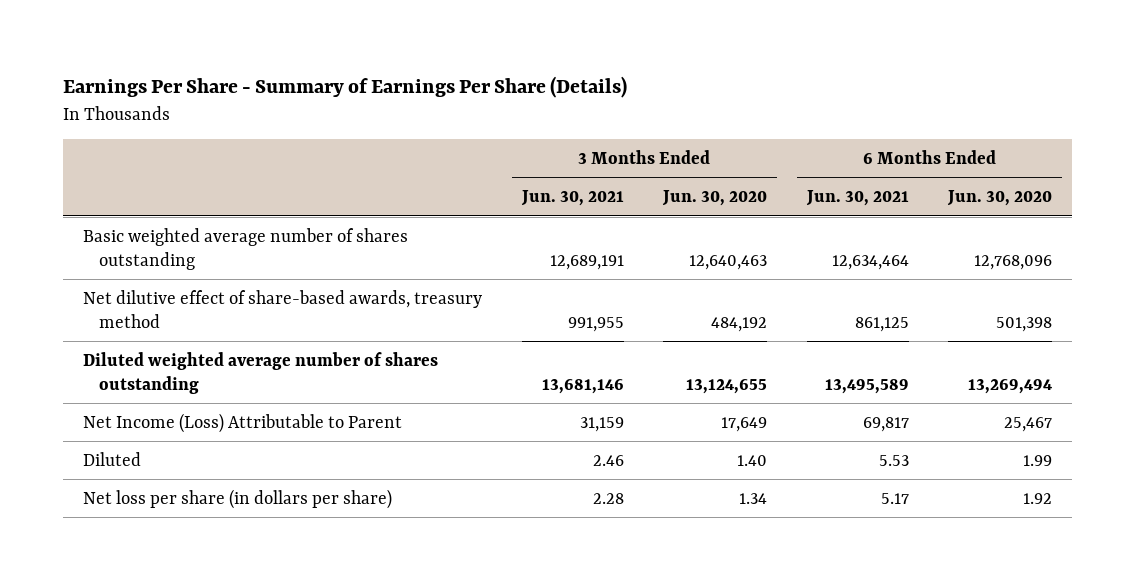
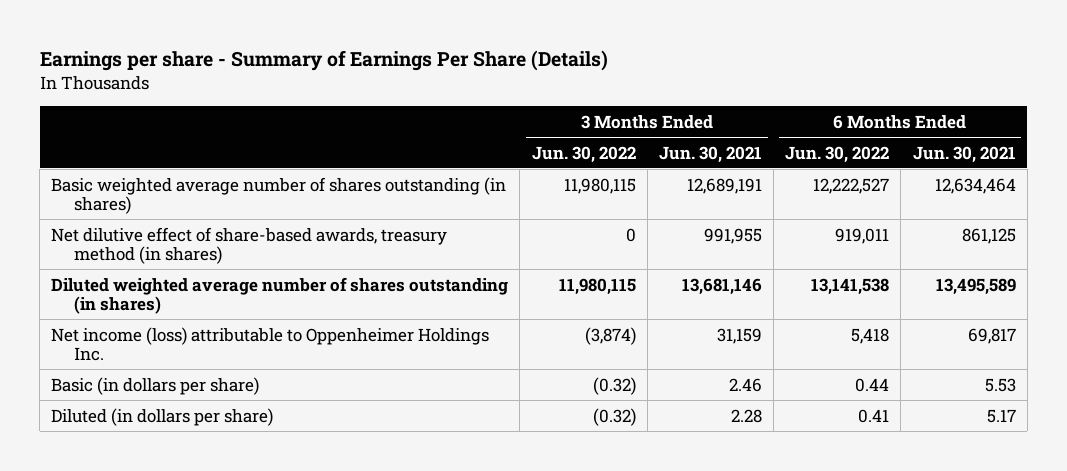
[63,76,628,99] Earnings Per Share - Summary of Earnings Per Share (Details) -> [39,50,608,72] Earnings per share - Summary of Earnings Per Share (Details)
[662,190,768,207] Jun. 30, 2020 -> none
[947,190,1053,207] Jun. 30, 2020 -> none
none -> [531,145,636,163] Jun. 30, 2022
none -> [785,145,890,163] Jun. 30, 2022
[83,227,409,270] Basic weighted average number of shares outstanding -> [51,176,507,215] Basic weighted average number of shares outstanding (in shares)
[83,289,483,328] Net dilutive effect of share-based awards, treasury method -> [51,226,448,265] Net dilutive effect of share-based awards, treasury method (in shares)
[83,351,439,394] Diluted weighted average number of shares outstanding -> [51,276,509,315] Diluted weighted average number of shares outstanding (in shares)
[83,412,403,433] Net Income (Loss) Attributable to Parent -> [51,326,490,362] Net income (loss) attributable to Oppenheimer Holdings Inc.
[83,451,142,466] Diluted -> [51,376,260,395] Basic (in dollars per share)
[83,488,393,509] Net loss per share (in dollars per share) -> [51,407,274,426] Diluted (in dollars per share)

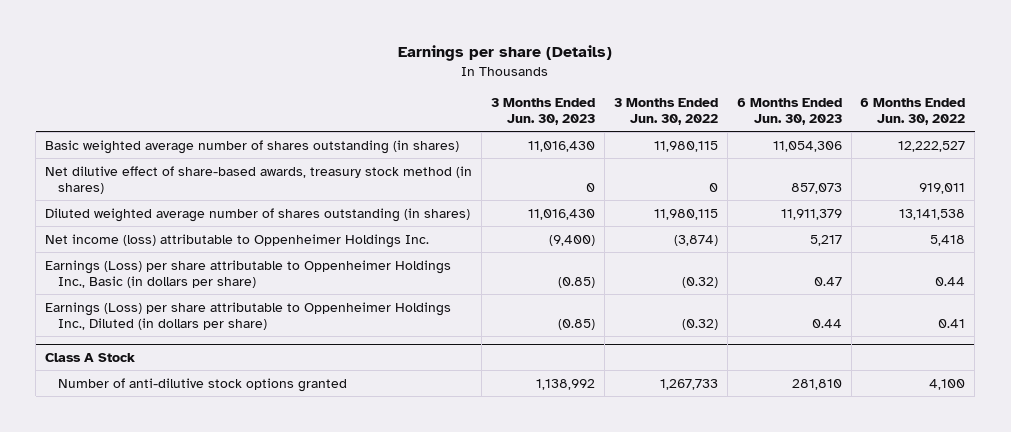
[39,50,608,72] Earnings per share - Summary of Earnings Per Share (Details) -> [398,45,613,62] Earnings per share (Details)
[658,145,762,163] Jun. 30, 2021 -> none
[912,145,1016,163] Jun. 30, 2021 -> none
none -> [491,98,596,126] 3 Months Ended Jun. 30, 2023
none -> [736,98,842,126] 6 Months Ended Jun. 30, 2023
[51,226,448,265] Net dilutive effect of share-based awards, treasury method (in shares) -> [45,165,473,194] Net dilutive effect of share-based awards, treasury stock method (in shares)
[51,376,260,395] Basic (in dollars per share) -> [45,259,452,288] Earnings (Loss) per share attributable to Oppenheimer Holdings Inc., Basic (in dollars per share)
[51,407,274,426] Diluted (in dollars per share) -> [45,301,452,330] Earnings (Loss) per share attributable to Oppenheimer Holdings Inc., Diluted (in dollars per share)
none -> [45,352,136,362] Class A Stock
none -> [57,377,347,392] Number of anti-dilutive stock options granted

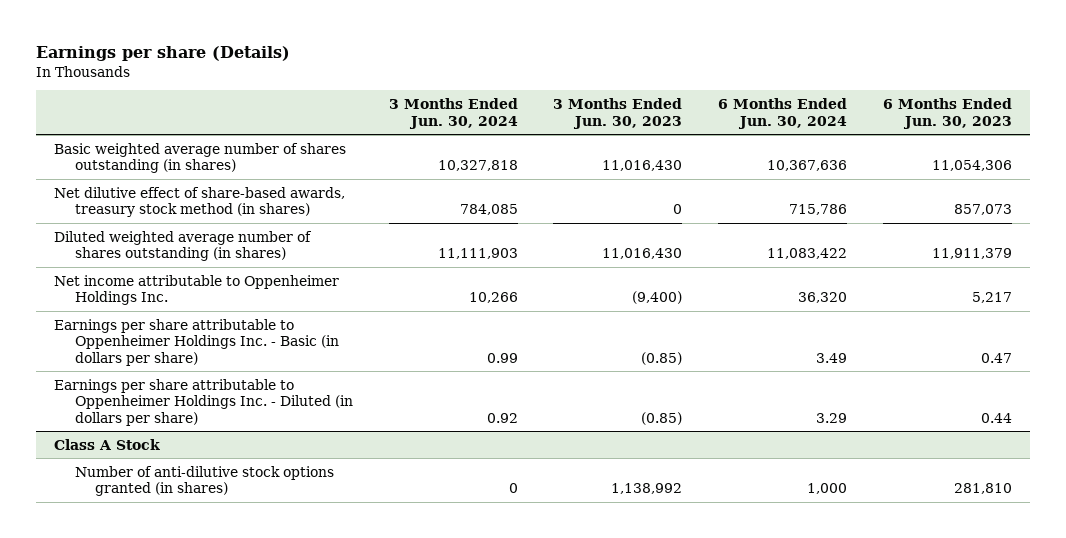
[613,98,718,126] 3 Months Ended Jun. 30, 2022 -> none
[860,98,966,126] 6 Months Ended Jun. 30, 2022 -> none
none -> [388,97,518,129] 3 Months Ended Jun. 30, 2024
none -> [718,97,848,129] 6 Months Ended Jun. 30, 2024
[45,233,430,248] Net income (loss) attributable to Oppenheimer Holdings Inc. -> [54,274,340,306] Net income attributable to Oppenheimer Holdings Inc.
[45,259,452,288] Earnings (Loss) per share attributable to Oppenheimer Holdings Inc., Basic (in dollars per share) -> [54,318,339,366] Earnings per share attributable to Oppenheimer Holdings Inc. - Basic (in dollars per share)
[45,301,452,330] Earnings (Loss) per share attributable to Oppenheimer Holdings Inc., Diluted (in dollars per share) -> [54,378,353,426] Earnings per share attributable to Oppenheimer Holdings Inc. - Diluted (in dollars per share)
[57,377,347,392] Number of anti-dilutive stock options granted -> [74,465,334,497] Number of anti-dilutive stock options granted (in shares)

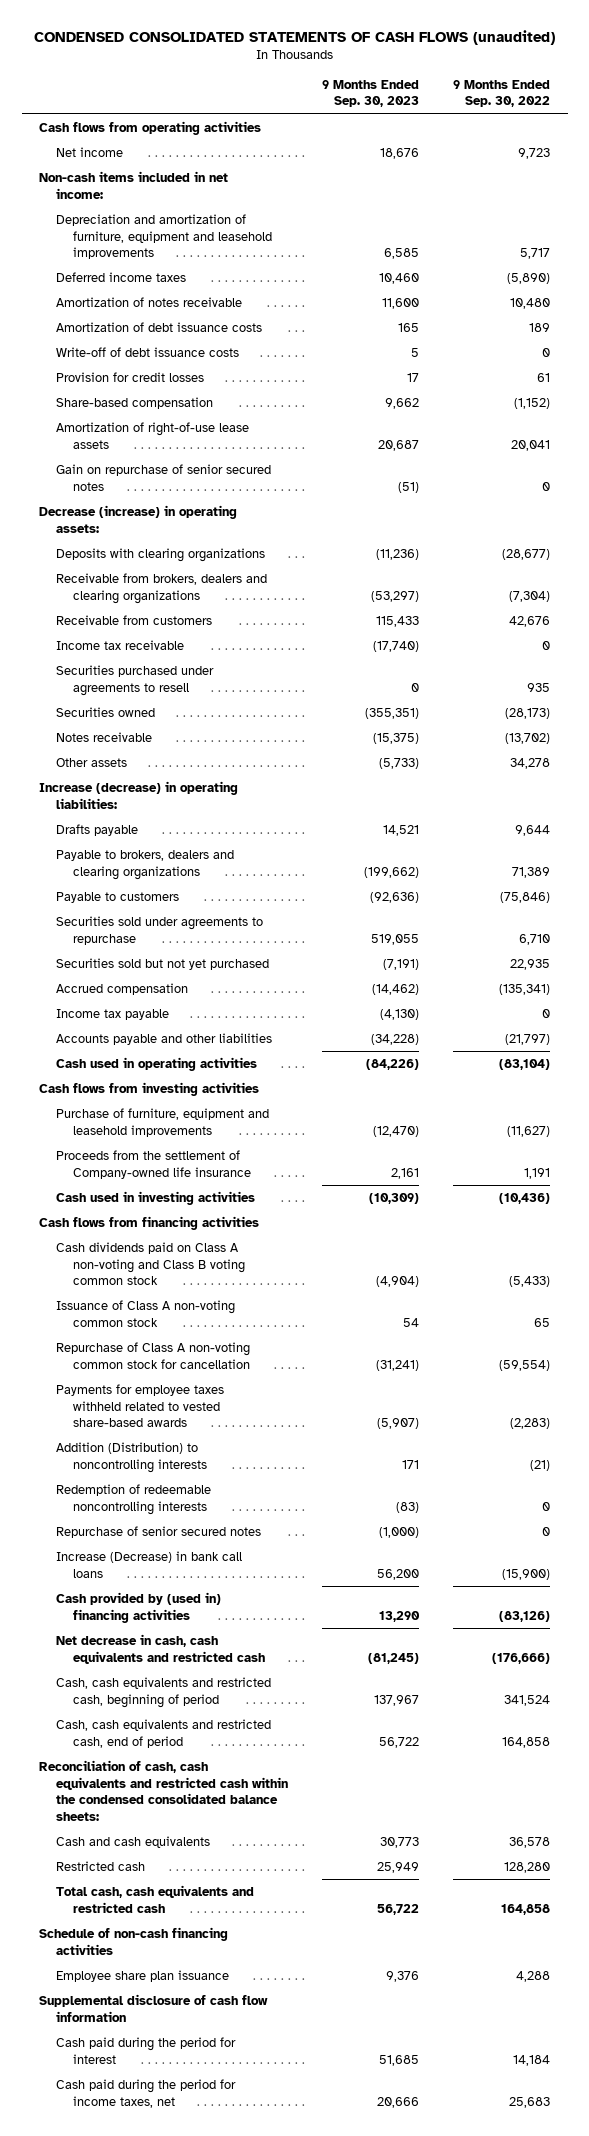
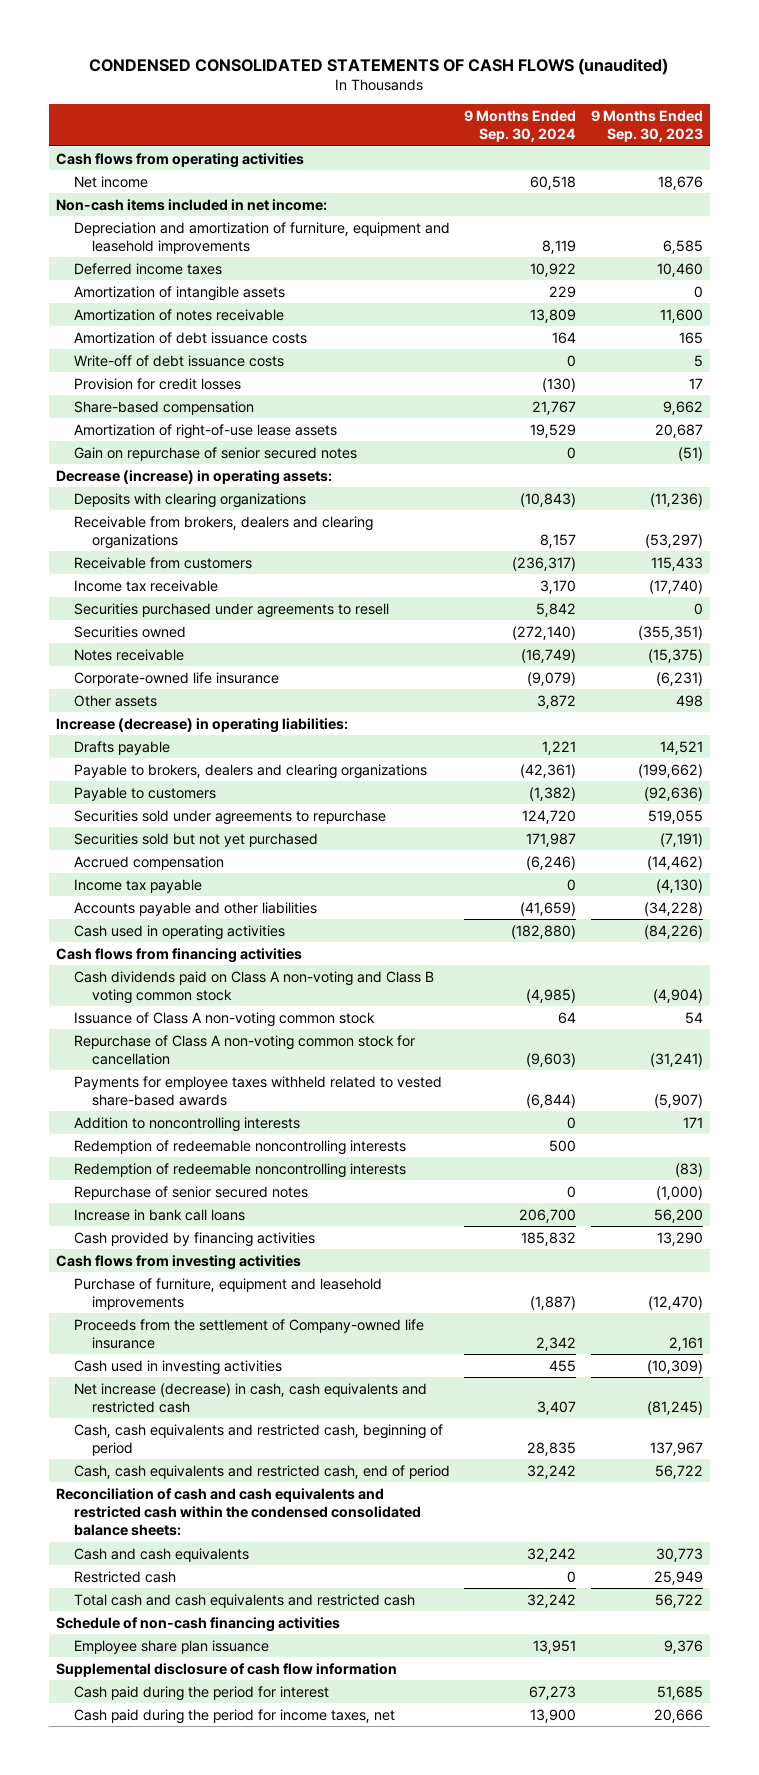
[453,79,551,108] 9 Months Ended Sep. 30, 2022 -> none
none -> [464,109,577,143] 9 Months Ended Sep. 30, 2024
none -> [73,285,285,301] Amortization of intangible assets
none -> [73,671,279,686] Corporate-owned life insurance
[379,757,420,769] (5,733) -> [675,694,703,707] 498
[55,1441,207,1473] Addition (Distribution) to noncontrolling interests -> [73,1116,300,1132] Addition to noncontrolling interests
none -> [73,1139,406,1155] Redemption of redeemable noncontrolling interests
[55,1550,242,1578] Increase (Decrease) in bank call loans -> [73,1208,245,1221] Increase in bank call loans
[55,1591,221,1623] Cash provided by (used in) financing activities -> [73,1231,315,1247] Cash provided by financing activities
[38,1081,259,1096] Cash flows from investing activities -> [55,1254,301,1270] Cash flows from investing activities
[55,1107,269,1137] Purchase of furniture, equipment and leasehold improvements -> [73,1277,382,1310] Purchase of furniture, equipment and leasehold improvements
[55,1149,251,1179] Proceeds from the settlement of Company-owned life insurance -> [73,1318,424,1349] Proceeds from the settlement of Company-owned life insurance
[55,1190,255,1205] Cash used in investing activities -> [73,1359,282,1375] Cash used in investing activities
[55,1633,265,1664] Net decrease in cash, cash equivalents and restricted cash -> [73,1382,427,1413] Net increase (decrease) in cash, cash equivalents and restricted cash
[38,1759,288,1821] Reconciliation of cash, cash equivalents and restricted cash within the condensed consolidated balance sheets: -> [55,1487,421,1537] Reconciliation of cash and cash equivalents and restricted cash within the condensed consolidated balance sheets:
[55,1884,254,1913] Total cash, cash equivalents and restricted cash -> [73,1593,415,1608] Total cash and cash equivalents and restricted cash

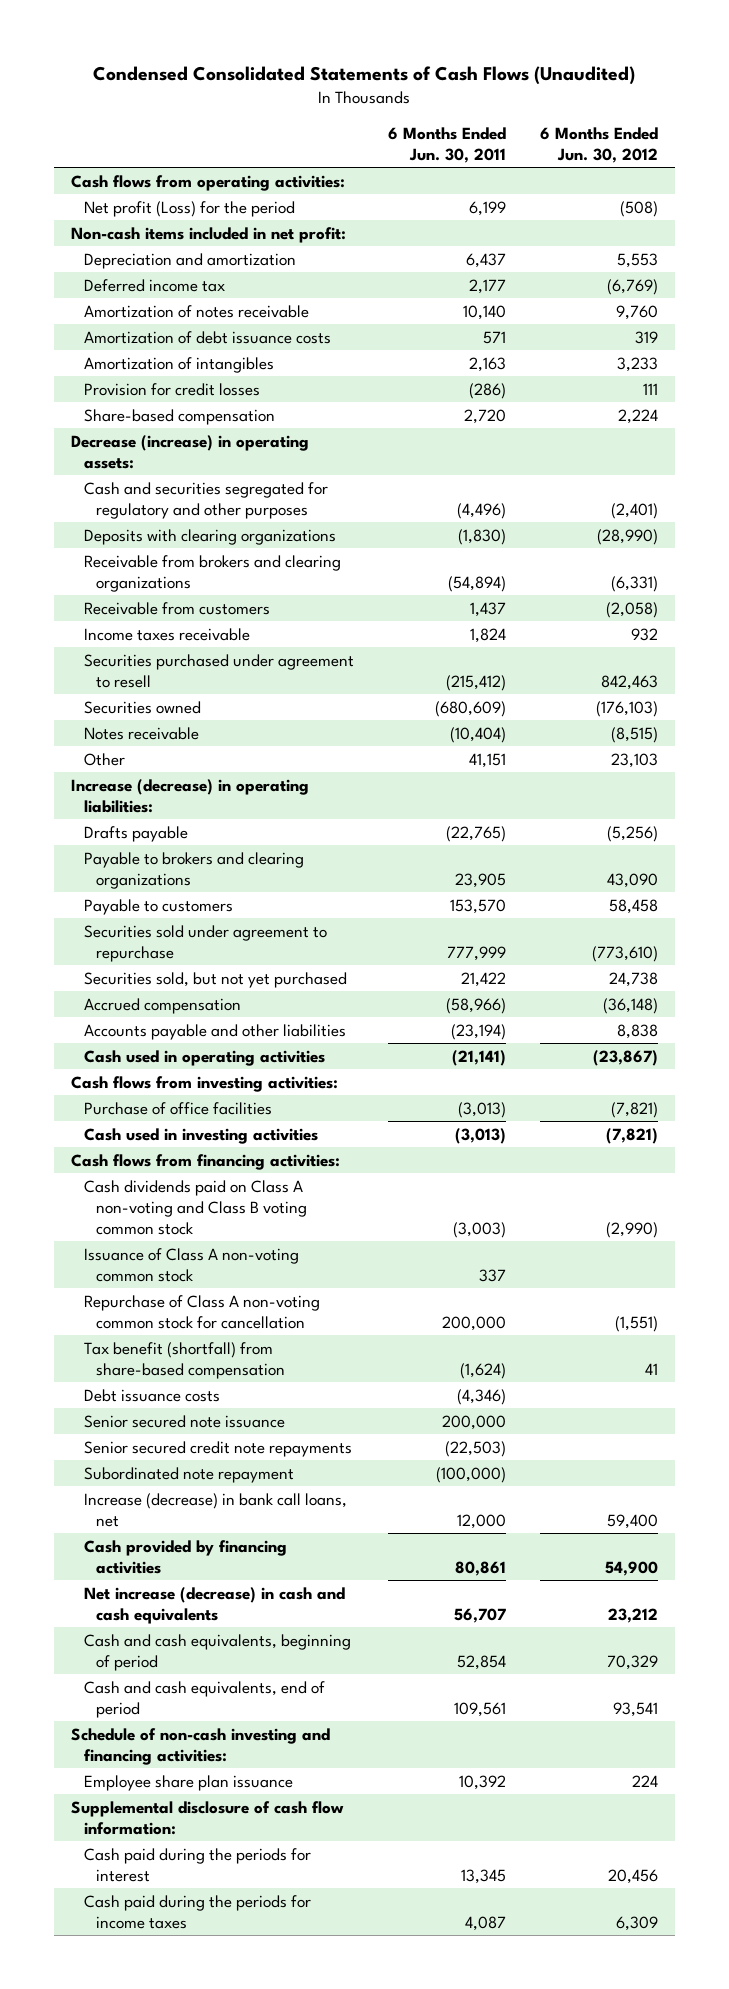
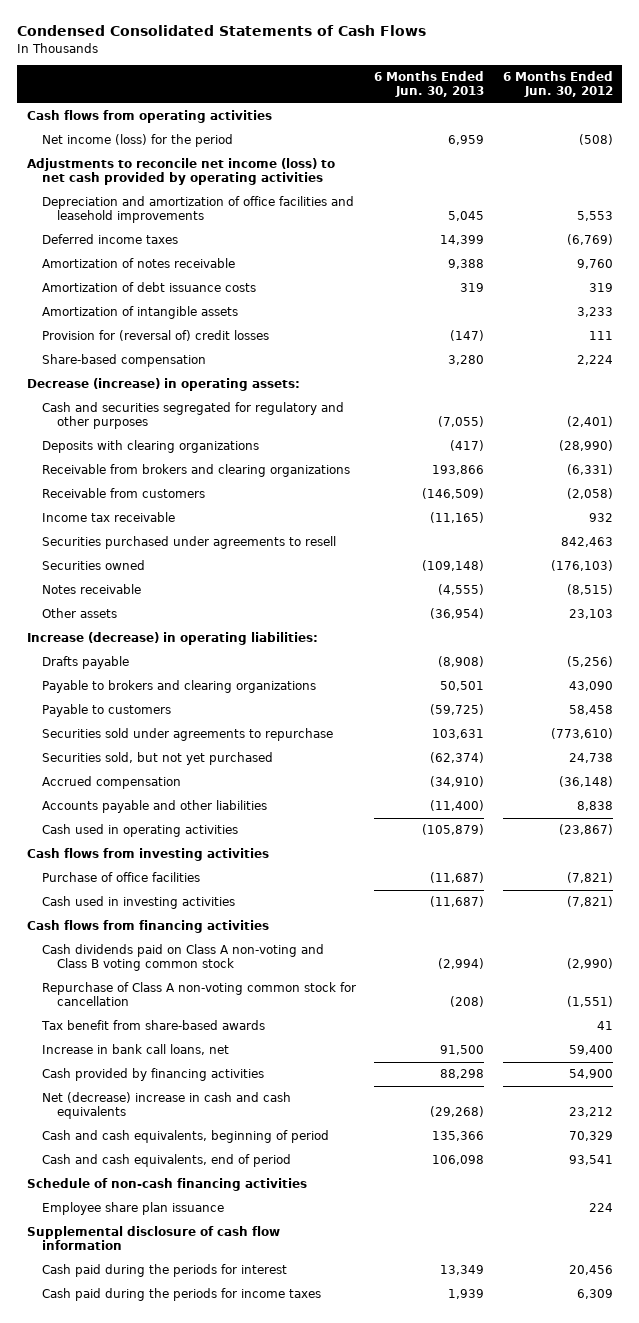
[93,66,636,86] Condensed Consolidated Statements of Cash Flows (Unaudited) -> [17,25,427,37] Condensed Consolidated Statements of Cash Flows
[387,126,506,164] 6 Months Ended Jun. 30, 2011 -> none
none -> [374,71,485,98] 6 Months Ended Jun. 30, 2013
[70,226,346,243] Non-cash items included in net profit: -> none
[70,174,345,191] Cash flows from operating activities: -> [26,110,272,124] Cash flows from operating activities
[83,200,295,217] Net profit (Loss) for the period -> [41,134,233,148] Net income (loss) for the period
none -> [26,158,335,186] Adjustments to reconcile net income (loss) to net cash provided by operating activities
[83,252,296,269] Depreciation and amortization -> [41,196,354,224] Depreciation and amortization of office facilities and leasehold improvements
[83,278,225,292] Deferred income tax -> [41,234,178,245] Deferred income taxes
[83,356,274,373] Amortization of intangibles -> [41,306,238,320] Amortization of intangible assets
[83,382,260,396] Provision for credit losses -> [41,330,269,342] Provision for (reversal of) credit losses
[83,627,250,641] Income taxes receivable -> [41,512,175,523] Income tax receivable
[83,653,354,688] Securities purchased under agreement to resell -> [41,536,336,550] Securities purchased under agreements to resell
[83,752,125,766] Other -> [41,608,117,619] Other assets
[83,924,327,962] Securities sold under agreement to repurchase -> [41,728,333,742] Securities sold under agreements to repurchase
[70,1075,338,1092] Cash flows from investing activities: -> [26,848,269,862] Cash flows from investing activities
[70,1153,340,1170] Cash flows from financing activities: -> [26,920,269,934] Cash flows from financing activities
[83,1247,299,1282] Issuance of Class A non-voting common stock -> none
[83,1388,220,1402] Debt issuance costs -> none
[83,1414,285,1428] Senior secured note issuance -> none
[83,1440,352,1457] Senior secured credit note repayments -> none
[83,1466,294,1483] Subordinated note repayment -> none
[83,1341,286,1379] Tax benefit (shortfall) from share-based compensation -> [40,1020,265,1031] Tax benefit from share-based awards
[83,1492,347,1527] Increase (decrease) in bank call loans, net -> [41,1044,229,1056] Increase in bank call loans, net
[83,1586,345,1624] Net increase (decrease) in cash and cash equivalents -> [41,1092,291,1120] Net (decrease) increase in cash and cash equivalents
[70,1727,330,1765] Schedule of non-cash investing and financing activities: -> [26,1178,307,1192] Schedule of non-cash financing activities
[70,1800,344,1835] Supplemental disclosure of cash flow information: -> [26,1226,280,1251] Supplemental disclosure of cash flow information

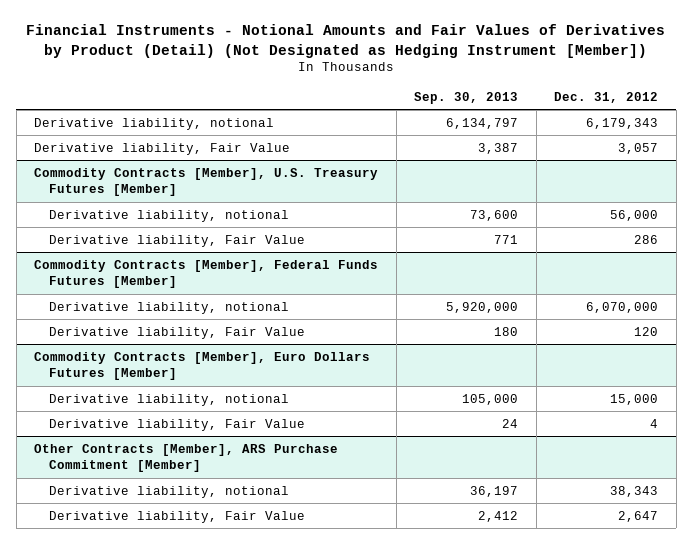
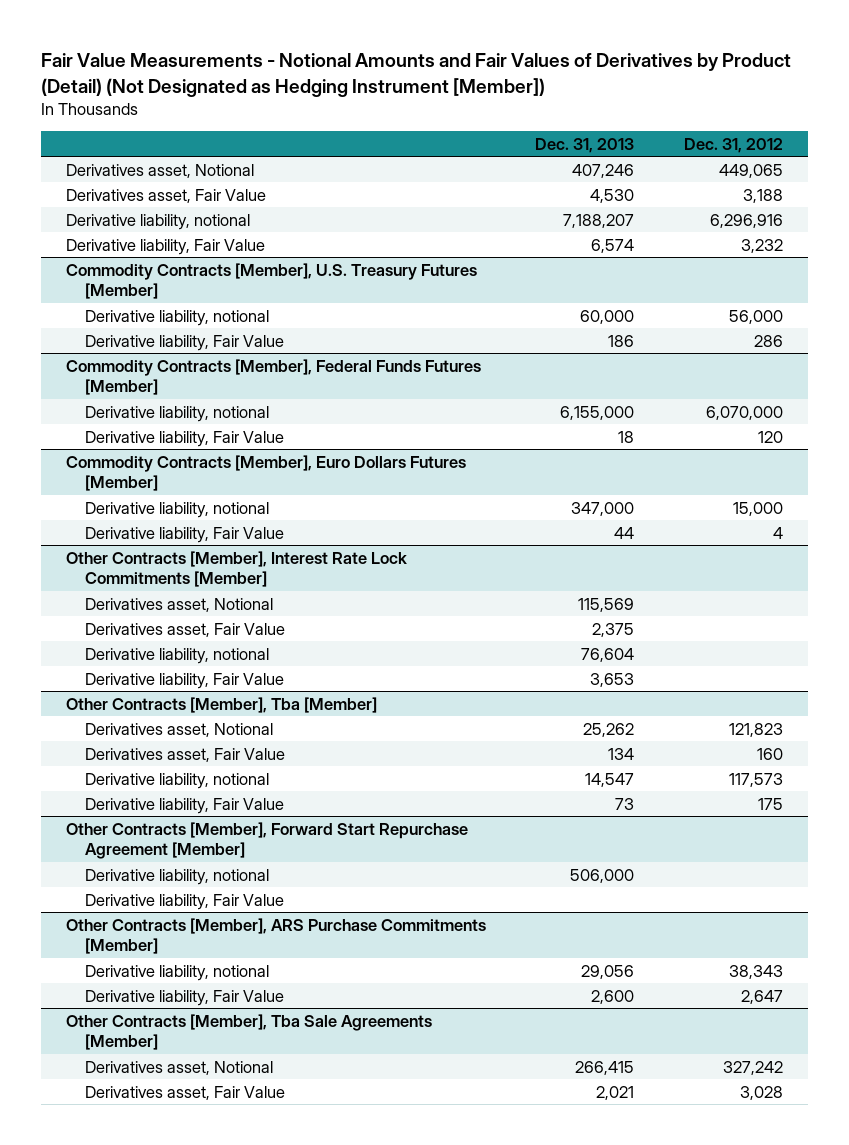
[26,24,666,58] Financial Instruments - Notional Amounts and Fair Values of Derivatives by Product (Detail) (Not Designated as Hedging Instrument [Member]) -> [41,52,792,97] Fair Value Measurements - Notional Amounts and Fair Values of Derivatives by Product (Detail) (Not Designated as Hedging Instrument [Member])
[414,91,519,104] Sep. 30, 2013 -> none
none -> [535,138,635,154] Dec. 31, 2013
none -> [65,163,254,178] Derivatives asset, Notional
none -> [65,188,266,203] Derivatives asset, Fair Value
[586,117,659,129] 6,179,343 -> [709,213,783,228] 6,296,916
[618,142,659,154] 3,057 -> [740,238,783,253] 3,232
none -> [65,550,407,588] Other Contracts [Member], Interest Rate Lock Commitments [Member]
none -> [84,597,273,612] Derivatives asset, Notional
none -> [84,622,285,637] Derivatives asset, Fair Value
none -> [84,647,269,664] Derivative liability, notional
none -> [84,672,284,689] Derivative liability, Fair Value
none -> [65,696,377,713] Other Contracts [Member], Tba [Member]
none -> [84,722,273,737] Derivatives asset, Notional
none -> [84,747,285,762] Derivatives asset, Fair Value
none -> [84,772,269,789] Derivative liability, notional
none -> [84,797,284,814] Derivative liability, Fair Value
none -> [65,821,468,860] Other Contracts [Member], Forward Start Repurchase Agreement [Member]
none -> [84,868,269,885] Derivative liability, notional
none -> [84,893,284,910] Derivative liability, Fair Value
[34,443,339,472] Other Contracts [Member], ARS Purchase Commitment [Member] -> [65,917,486,955] Other Contracts [Member], ARS Purchase Commitments [Member]
none -> [65,1013,432,1051] Other Contracts [Member], Tba Sale Agreements [Member]
none -> [84,1060,273,1075] Derivatives asset, Notional
none -> [84,1085,285,1100] Derivatives asset, Fair Value

